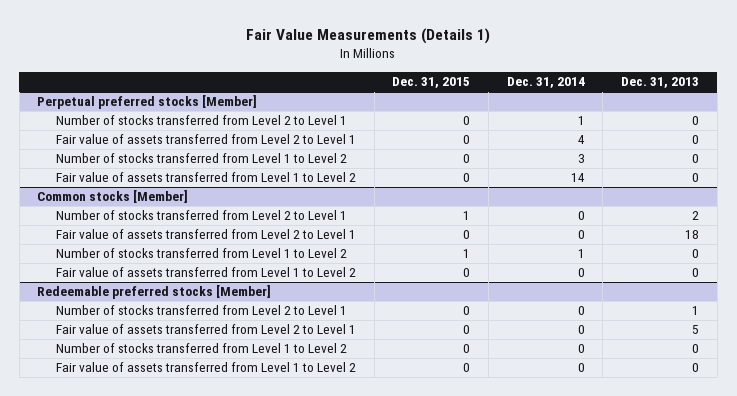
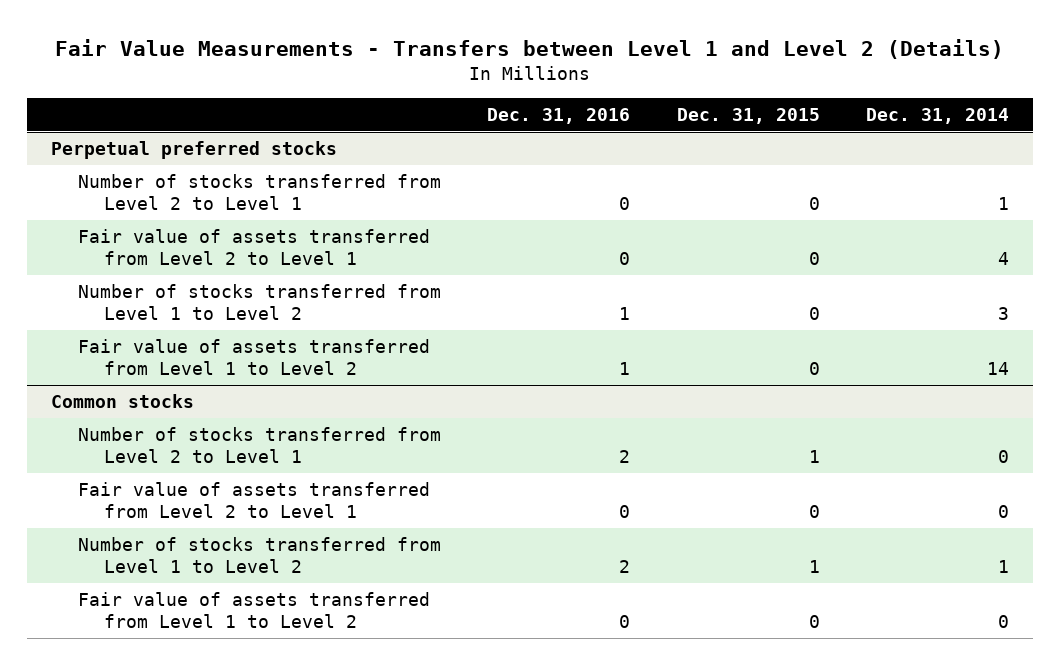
[246,28,491,45] Fair Value Measurements (Details 1) -> [55,38,1005,59] Fair Value Measurements - Transfers between Level 1 and Level 2 (Details)
[621,77,700,89] Dec. 31, 2013 -> none
none -> [487,107,631,124] Dec. 31, 2016
[37,95,258,110] Perpetual preferred stocks [Member] -> [50,140,337,159] Perpetual preferred stocks
[37,190,189,204] Common stocks [Member] -> [50,393,194,408] Common stocks
[37,285,272,300] Redeemable preferred stocks [Member] -> none
[55,305,347,316] Number of stocks transferred from Level 2 to Level 1 -> none
[55,324,356,335] Fair value of assets transferred from Level 2 to Level 1 -> none
[55,343,347,354] Number of stocks transferred from Level 1 to Level 2 -> none
[55,362,356,373] Fair value of assets transferred from Level 1 to Level 2 -> none

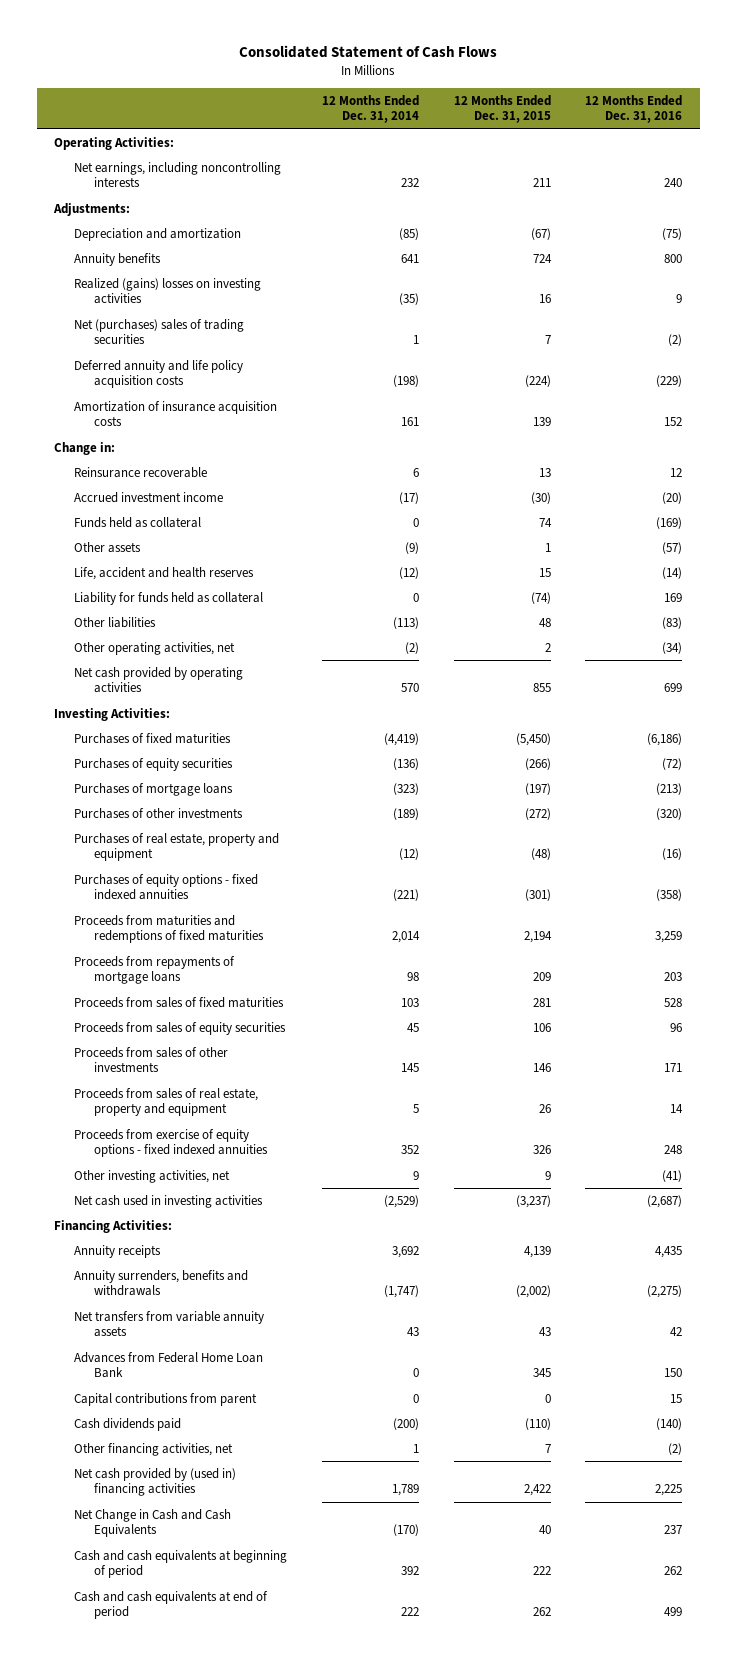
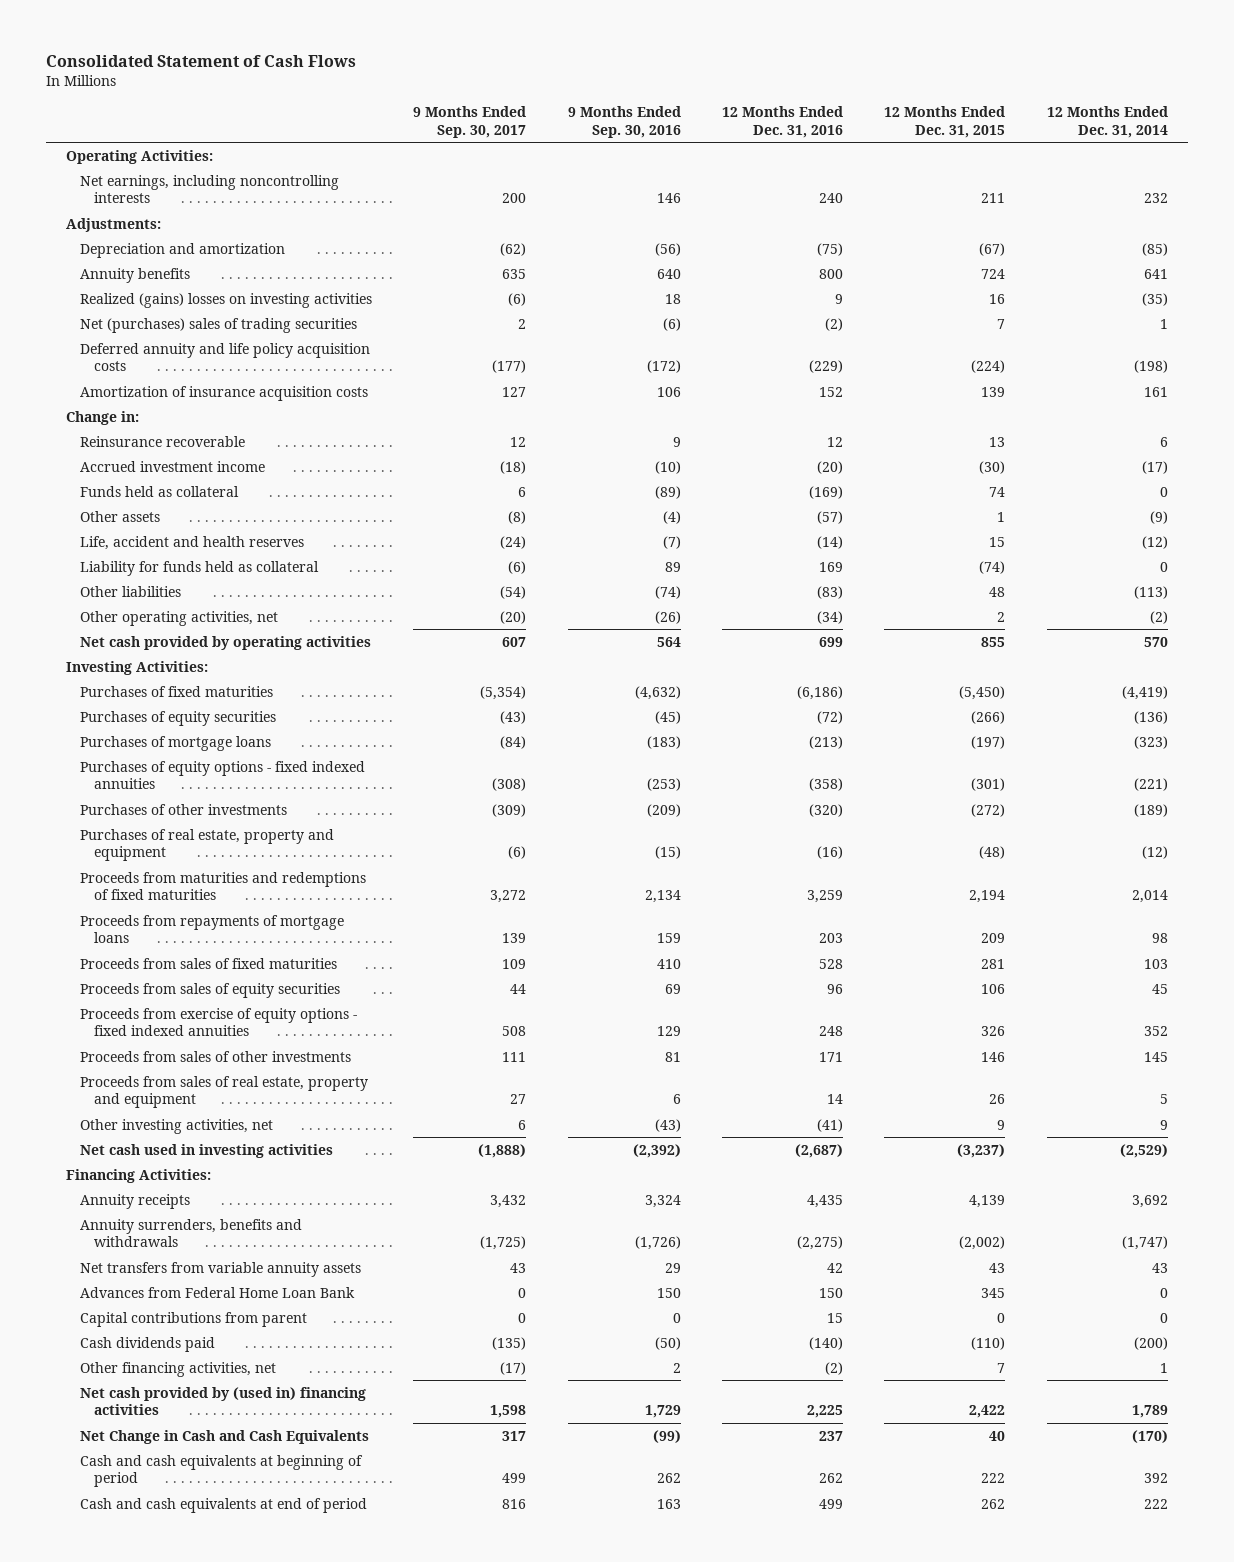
none -> [413,106,527,138] 9 Months Ended Sep. 30, 2017
none -> [567,106,681,138] 9 Months Ended Sep. 30, 2016
[74,873,259,901] Purchases of equity options - fixed indexed annuities -> [79,760,365,790] Purchases of equity options - fixed indexed annuities
[74,1128,268,1158] Proceeds from exercise of equity options - fixed indexed annuities -> [79,1007,357,1037] Proceeds from exercise of equity options - fixed indexed annuities

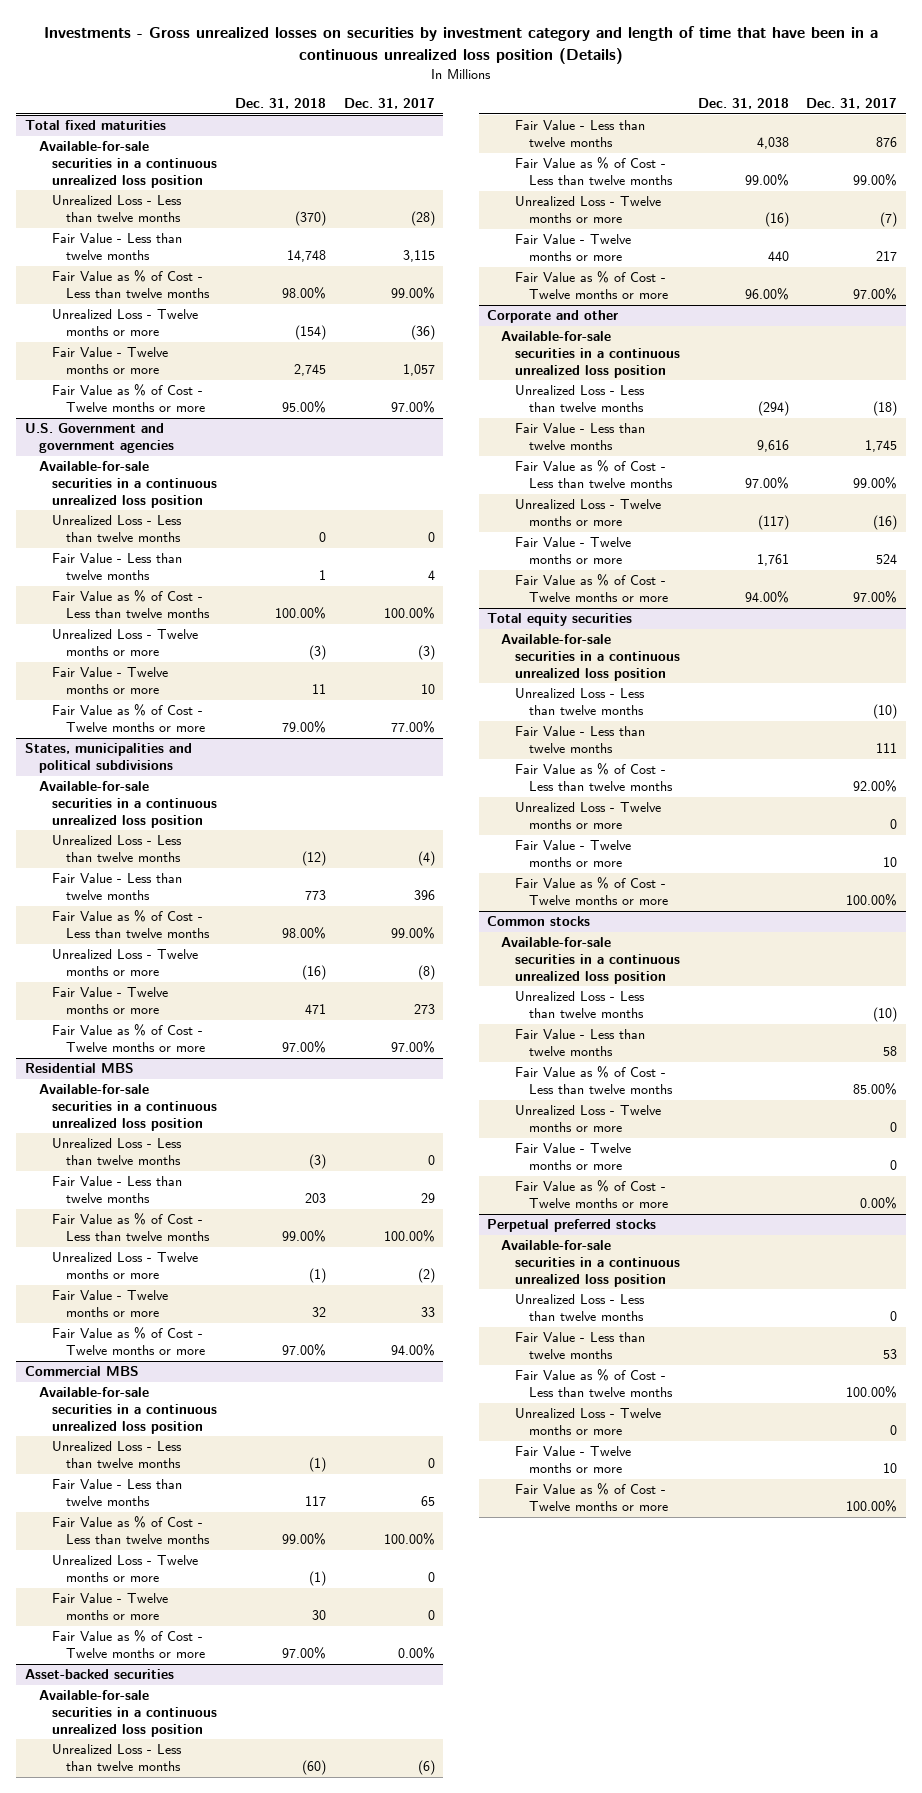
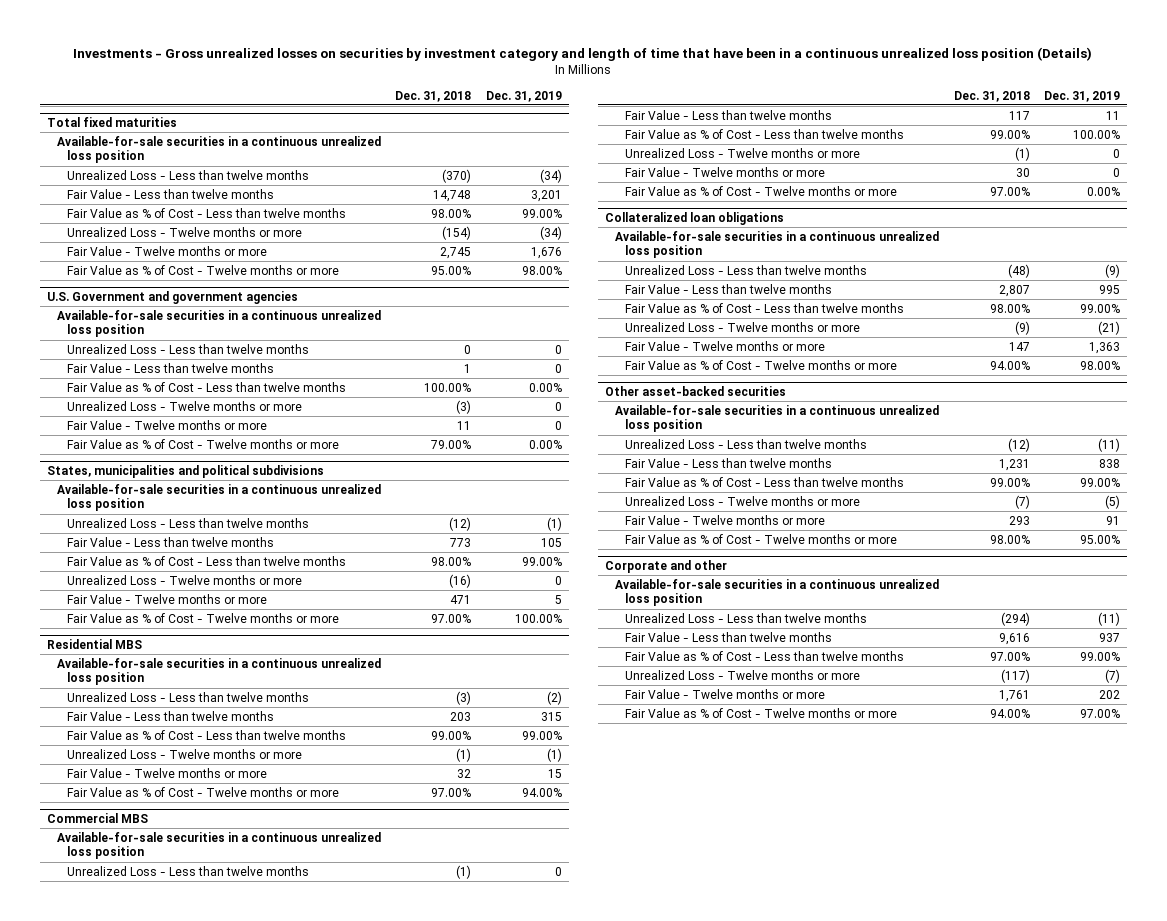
[343,98,435,110] Dec. 31, 2017 -> none
none -> [485,90,562,102] Dec. 31, 2019
[24,1669,174,1680] Asset-backed securities -> none
none -> [605,212,785,226] Collateralized loan obligations
[301,1760,326,1776] (60) -> [1007,263,1030,278] (48)
[756,137,789,150] 4,038 -> [998,284,1030,297] 2,807
none -> [625,302,905,313] Fair Value as % of Cost - Less than twelve months
none -> [625,321,861,332] Unrealized Loss - Twelve months or more
none -> [625,340,826,351] Fair Value - Twelve months or more
none -> [625,359,898,370] Fair Value as % of Cost - Twelve months or more
none -> [605,386,787,397] Other asset-backed securities
none -> [615,404,940,433] Available-for-sale securities in a continuous unrealized loss position
none -> [625,438,868,449] Unrealized Loss - Less than twelve months
none -> [625,457,833,468] Fair Value - Less than twelve months
[764,212,789,228] (16) -> [1014,494,1030,509] (7)
[767,251,789,262] 440 -> [1008,515,1030,525] 293
[744,288,789,301] 96.00% -> [989,534,1030,544] 98.00%
[487,613,633,627] Total equity securities -> none
[501,634,681,681] Available-for-sale securities in a continuous unrealized loss position -> none
[515,688,646,716] Unrealized Loss - Less than twelve months -> none
[515,726,646,754] Fair Value - Less than twelve months -> none
[515,763,673,792] Fair Value as % of Cost - Less than twelve months -> none
[515,802,662,830] Unrealized Loss - Twelve months or more -> none
[515,840,632,868] Fair Value - Twelve months or more -> none
[515,877,668,906] Fair Value as % of Cost - Twelve months or more -> none
[487,916,591,927] Common stocks -> none
[501,937,681,984] Available-for-sale securities in a continuous unrealized loss position -> none
[515,991,646,1019] Unrealized Loss - Less than twelve months -> none
[515,1029,646,1057] Fair Value - Less than twelve months -> none
[515,1066,673,1095] Fair Value as % of Cost - Less than twelve months -> none
[515,1105,662,1133] Unrealized Loss - Twelve months or more -> none
[515,1143,632,1171] Fair Value - Twelve months or more -> none
[515,1180,668,1209] Fair Value as % of Cost - Twelve months or more -> none
[487,1219,657,1233] Perpetual preferred stocks -> none
[501,1240,681,1287] Available-for-sale securities in a continuous unrealized loss position -> none
[515,1294,646,1322] Unrealized Loss - Less than twelve months -> none
[515,1332,646,1360] Fair Value - Less than twelve months -> none
[515,1369,673,1398] Fair Value as % of Cost - Less than twelve months -> none
[515,1408,662,1436] Unrealized Loss - Twelve months or more -> none
[515,1446,632,1474] Fair Value - Twelve months or more -> none
[515,1483,668,1512] Fair Value as % of Cost - Twelve months or more -> none

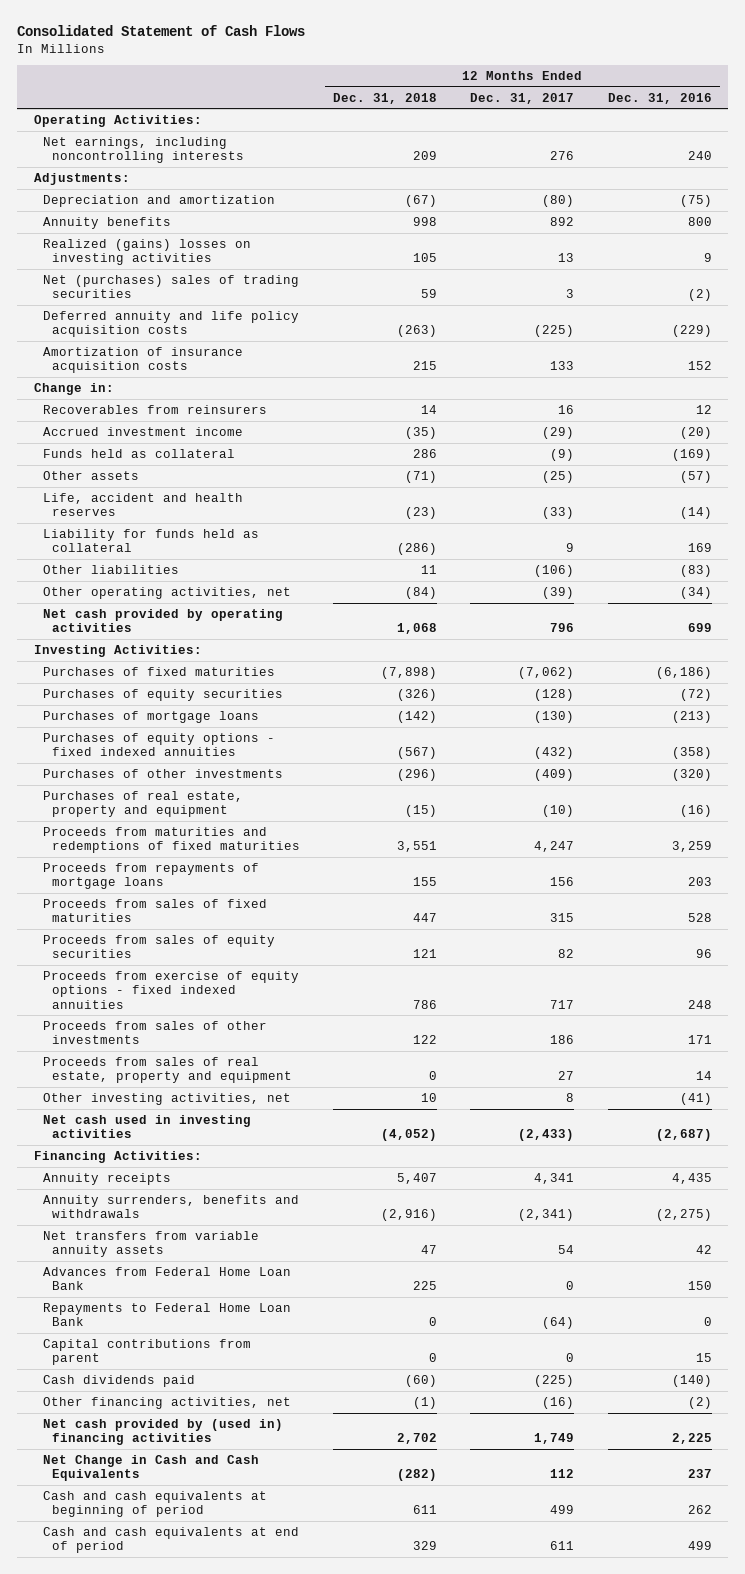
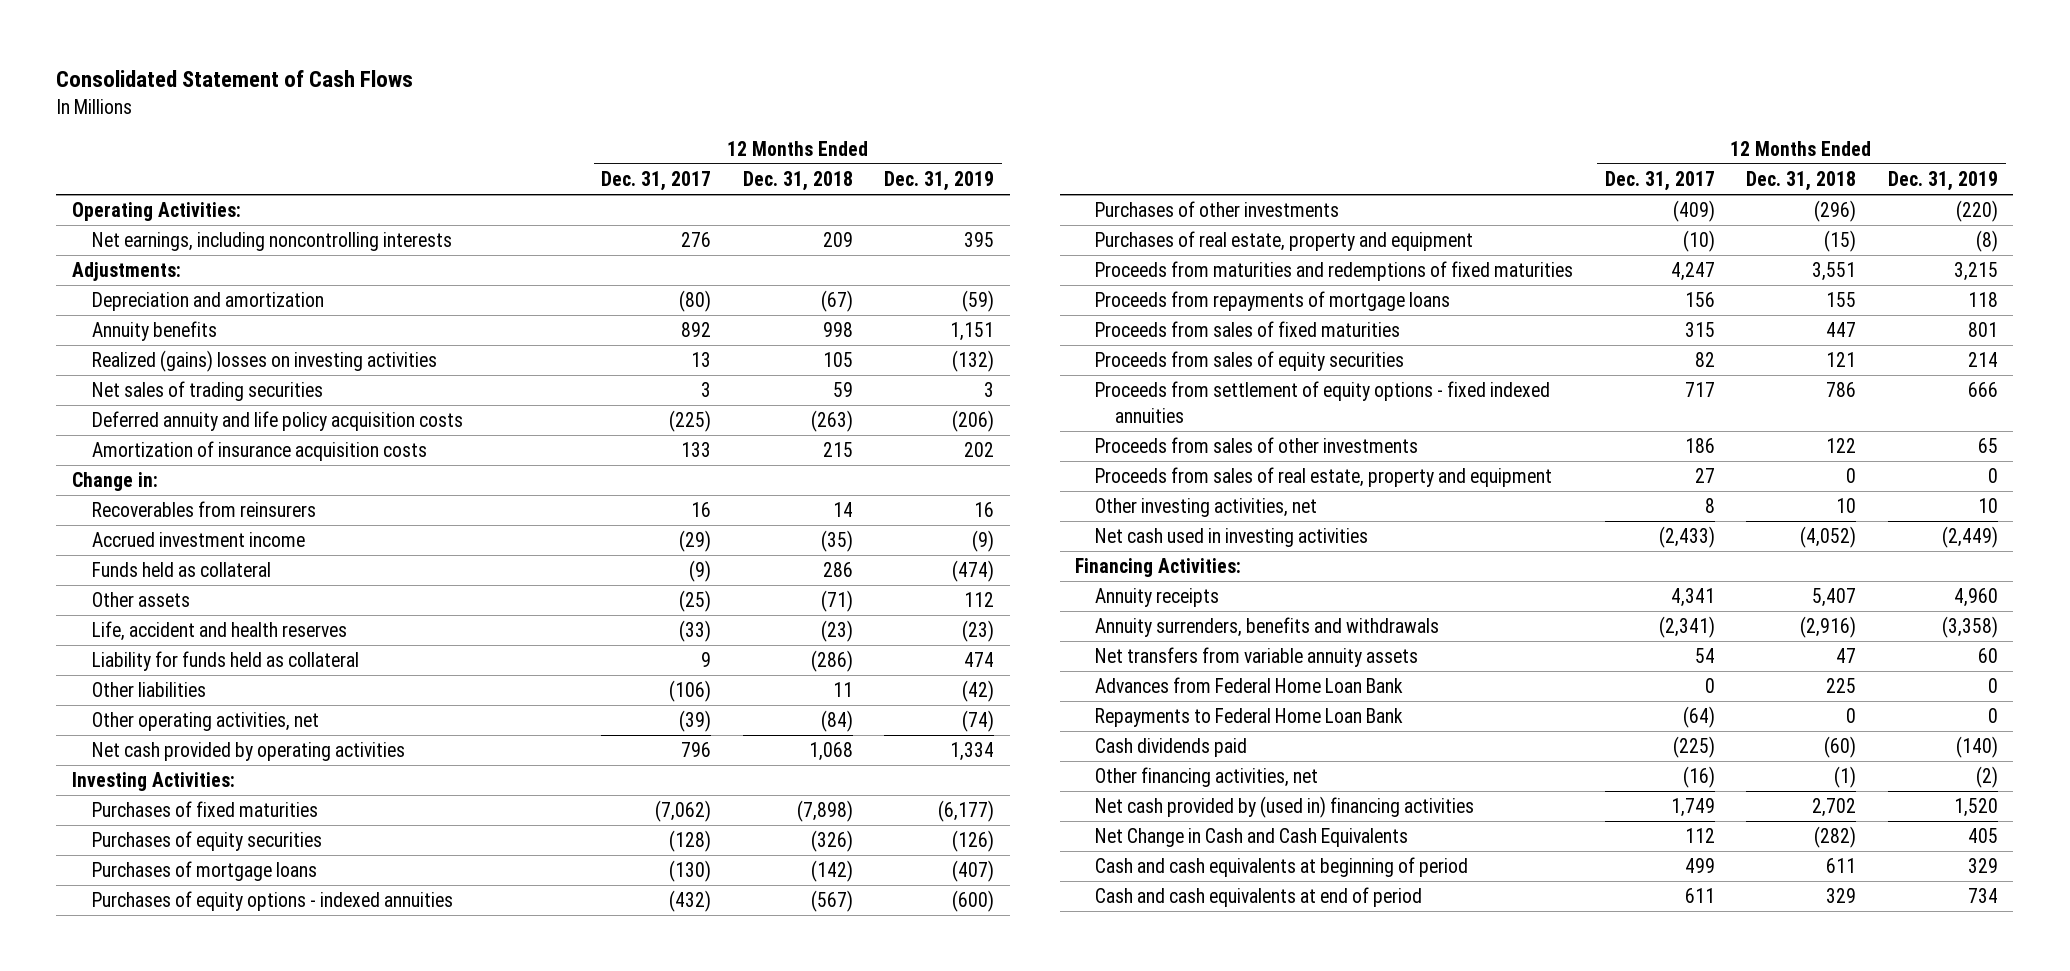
[607,92,712,104] Dec. 31, 2016 -> none
none -> [884,170,995,191] Dec. 31, 2019
[42,274,299,299] Net (purchases) sales of trading securities -> [91,381,323,402] Net sales of trading securities
[42,732,275,757] Purchases of equity options - fixed indexed annuities -> [91,891,453,912] Purchases of equity options - indexed annuities
[42,970,299,1009] Proceeds from exercise of equity options - fixed indexed annuities -> [1095,381,1551,423] Proceeds from settlement of equity options - fixed indexed annuities
[42,1338,251,1366] Capital contributions from parent -> none

